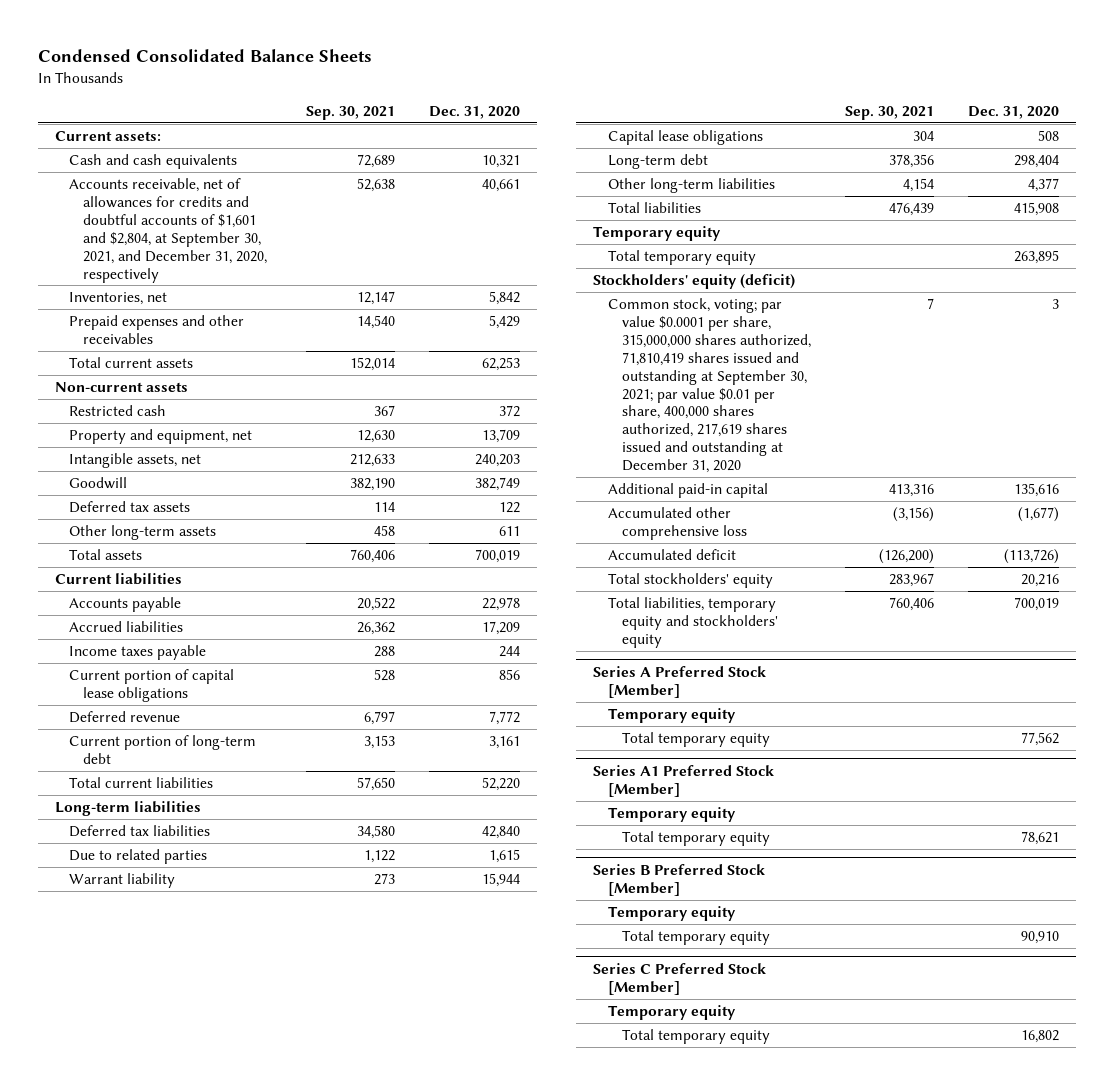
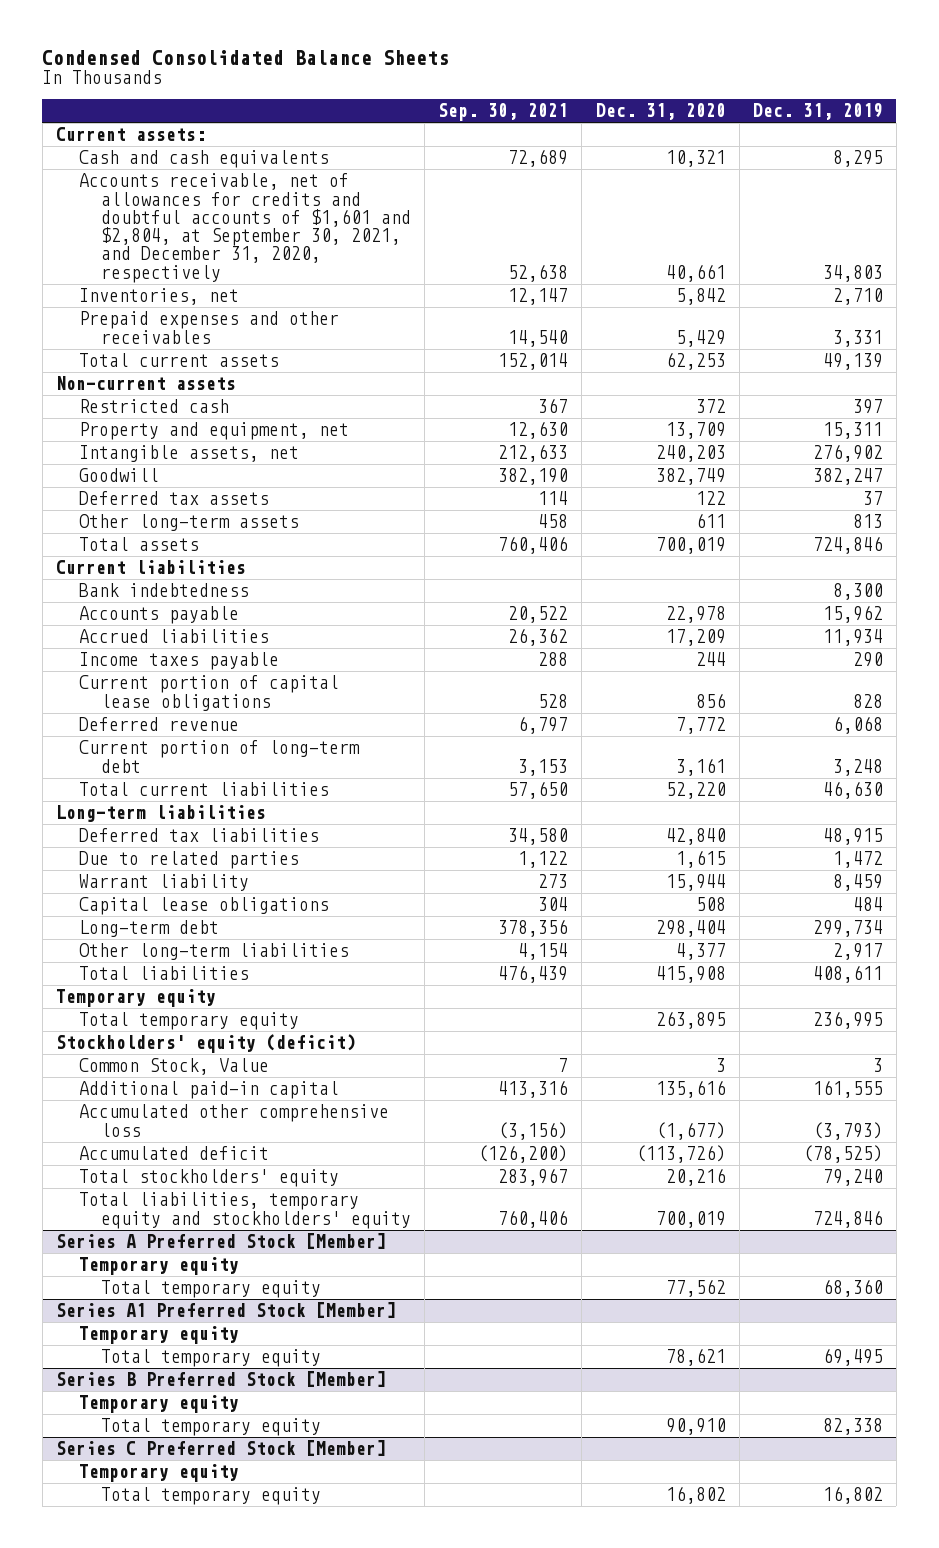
none -> [752,103,883,121] Dec. 31, 2019
none -> [78,583,249,598] Bank indebtedness
[607,298,811,474] Common stock, voting; par value $0.0001 per share, 315,000,000 shares authorized, 71,810,419 shares issued and outstanding at September 30, 2021; par value $0.01 per share, 400,000 shares authorized, 217,619 shares issued and outstanding at December 31, 2020 -> [78,1058,269,1076] Common Stock, Value

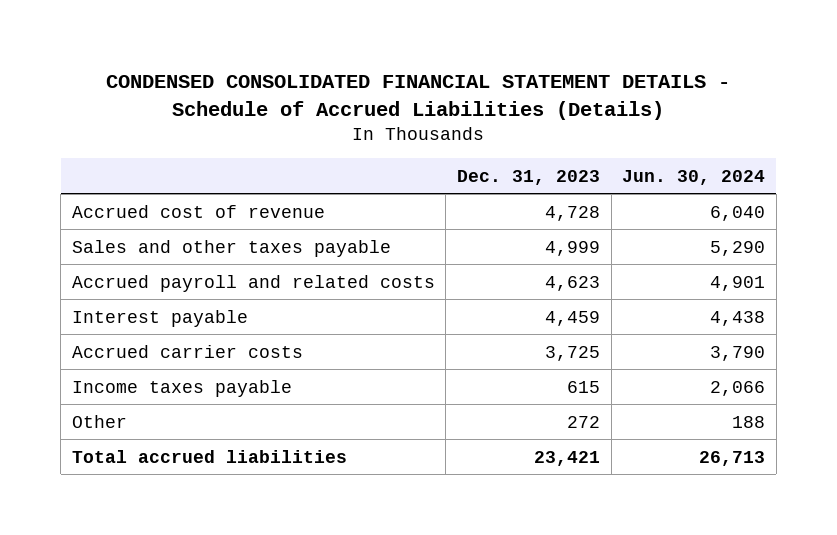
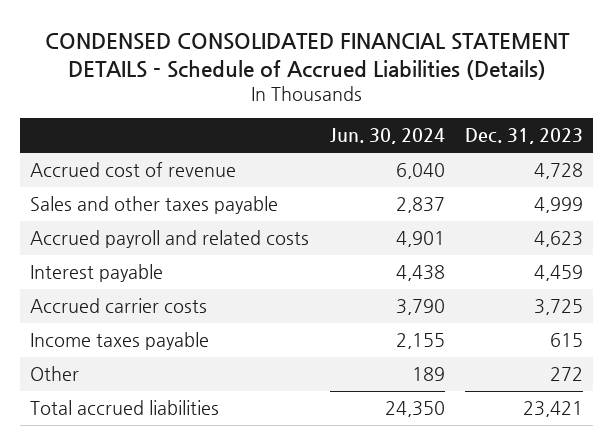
[710,240,766,256] 5,290 -> [395,197,445,214] 2,837
[710,380,766,396] 2,066 -> [395,333,445,350] 2,155
[732,415,766,428] 188 -> [411,367,445,382] 189
[699,450,766,466] 26,713 -> [384,401,445,418] 24,350

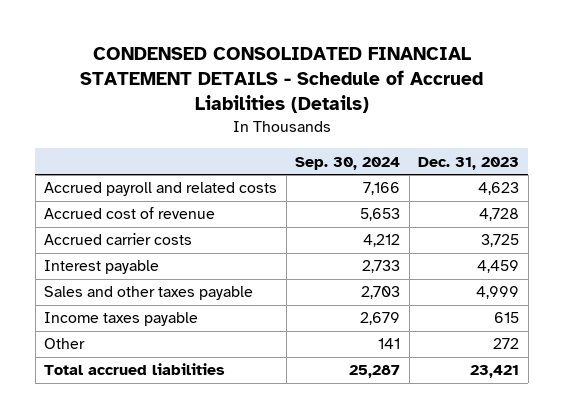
[329,128,445,145] Jun. 30, 2024 -> none
none -> [295,156,401,170] Sep. 30, 2024
[30,162,237,178] Accrued cost of revenue -> [44,207,216,220] Accrued cost of revenue
[30,264,164,283] Interest payable -> [44,260,160,275] Interest payable
[30,196,279,215] Sales and other taxes payable -> [44,286,254,301] Sales and other taxes payable

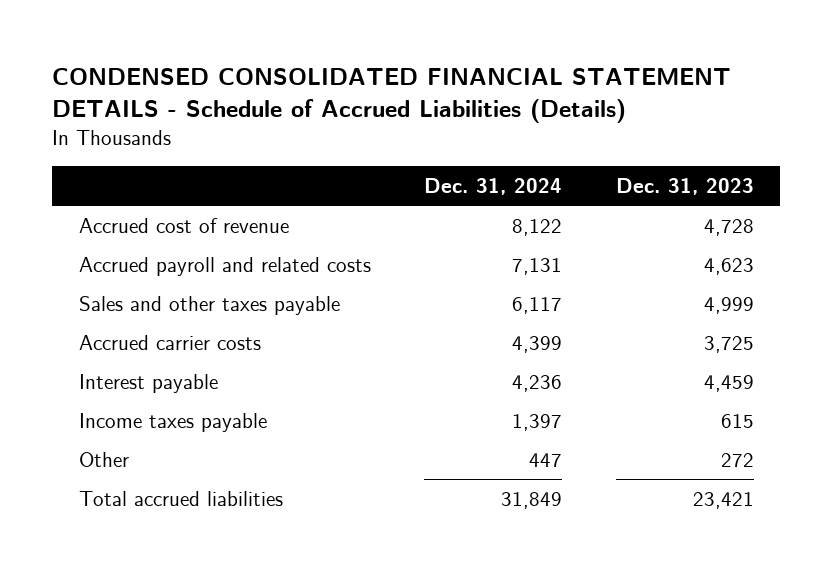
[295,156,401,170] Sep. 30, 2024 -> none
none -> [424,177,563,195] Dec. 31, 2024
[44,182,278,197] Accrued payroll and related costs -> [78,256,371,276] Accrued payroll and related costs
[44,286,254,301] Sales and other taxes payable -> [78,295,340,315] Sales and other taxes payable

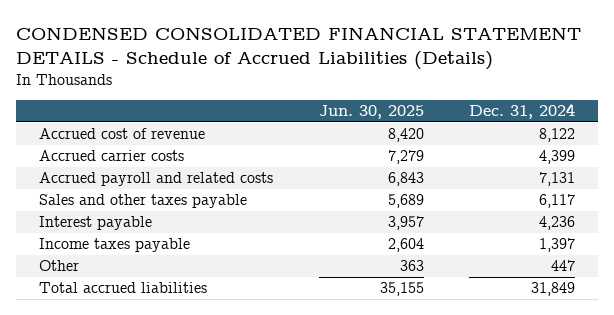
[615,177,754,195] Dec. 31, 2023 -> none
none -> [318,105,424,120] Jun. 30, 2025
[78,334,261,350] Accrued carrier costs -> [39,150,185,162] Accrued carrier costs

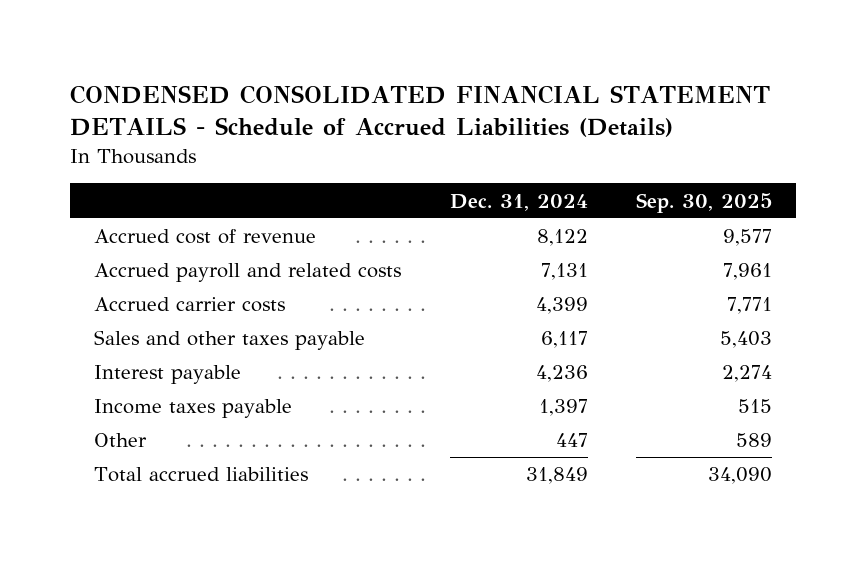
[318,105,424,120] Jun. 30, 2025 -> none
none -> [635,192,772,213] Sep. 30, 2025
[39,150,185,162] Accrued carrier costs -> [94,297,286,313] Accrued carrier costs

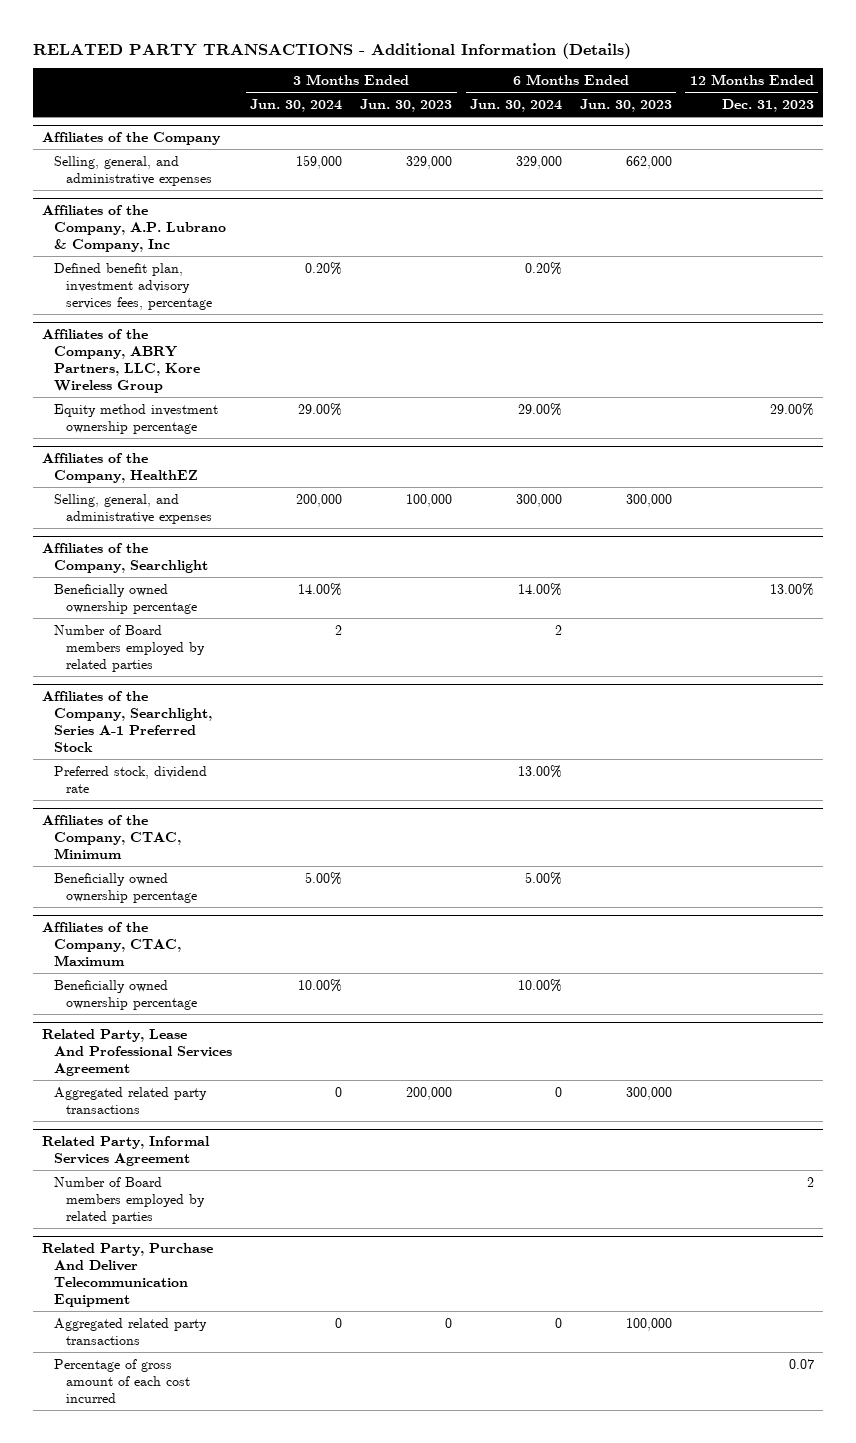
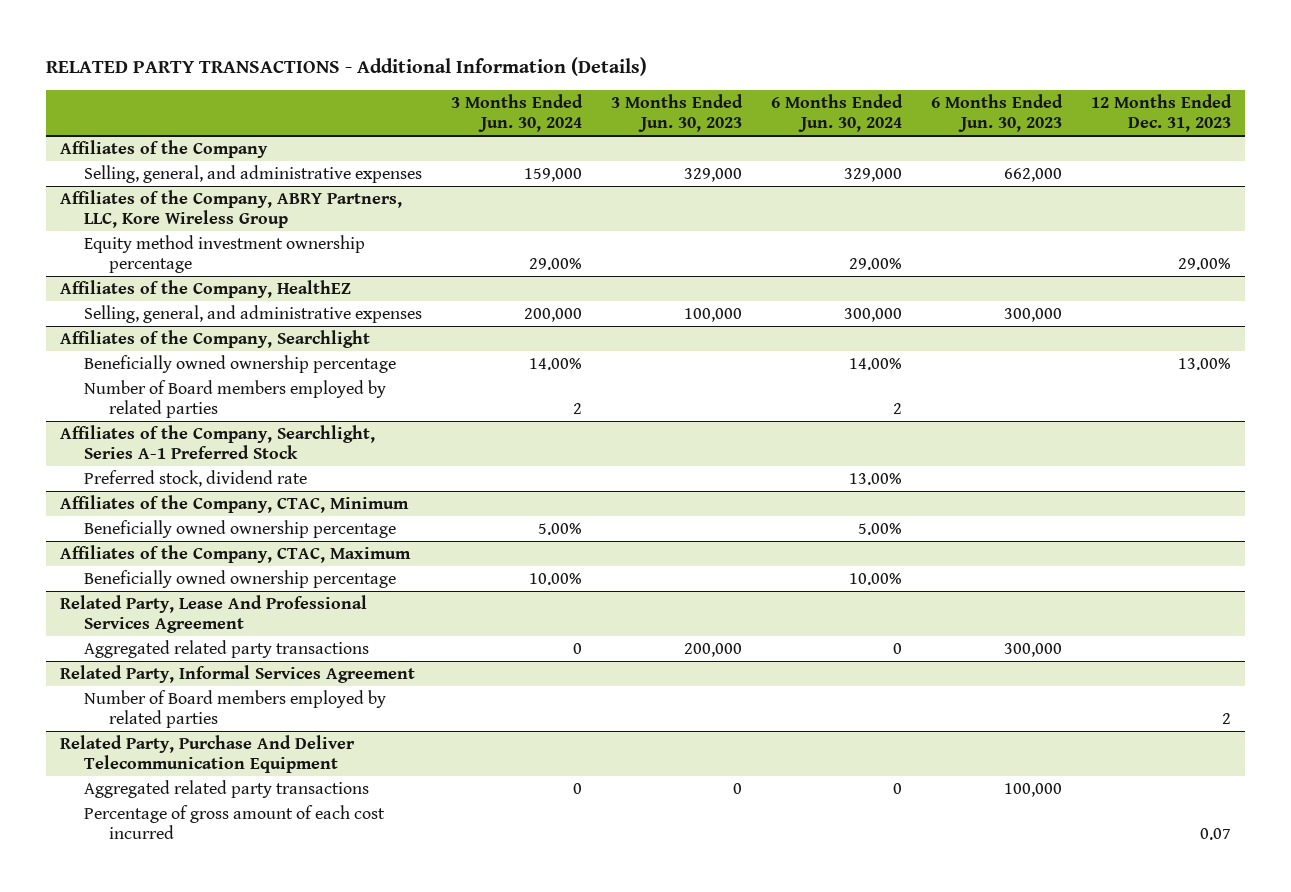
[42,205,227,253] Affiliates of the Company, A.P. Lubrano & Company, Inc -> none
[54,262,213,310] Defined benefit plan, investment advisory services fees, percentage -> none

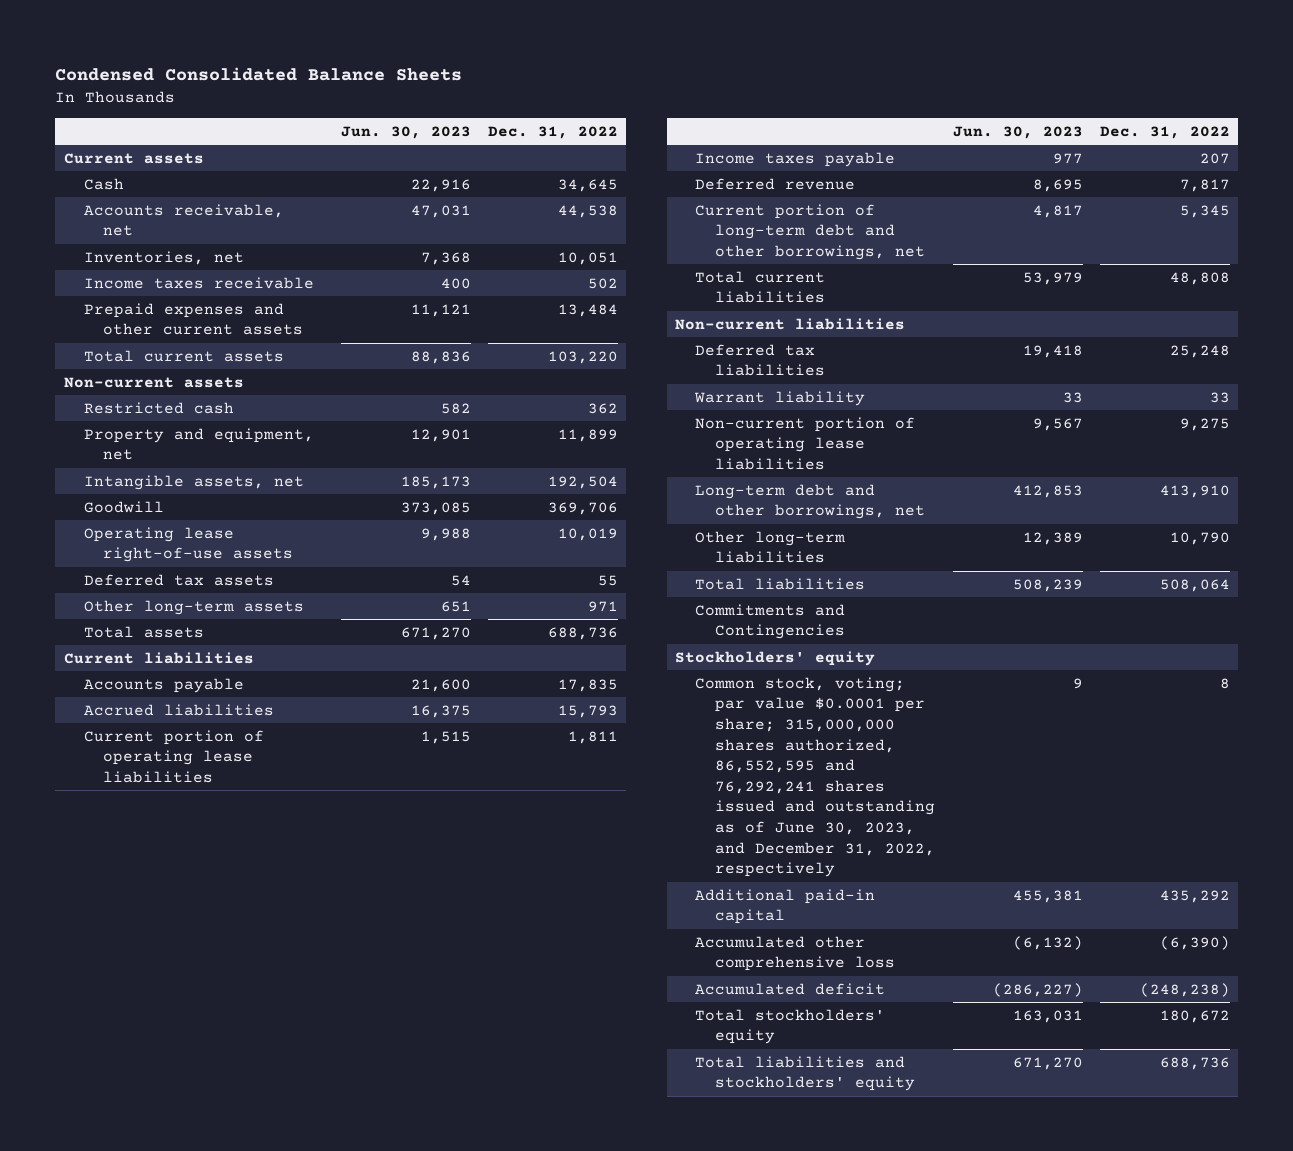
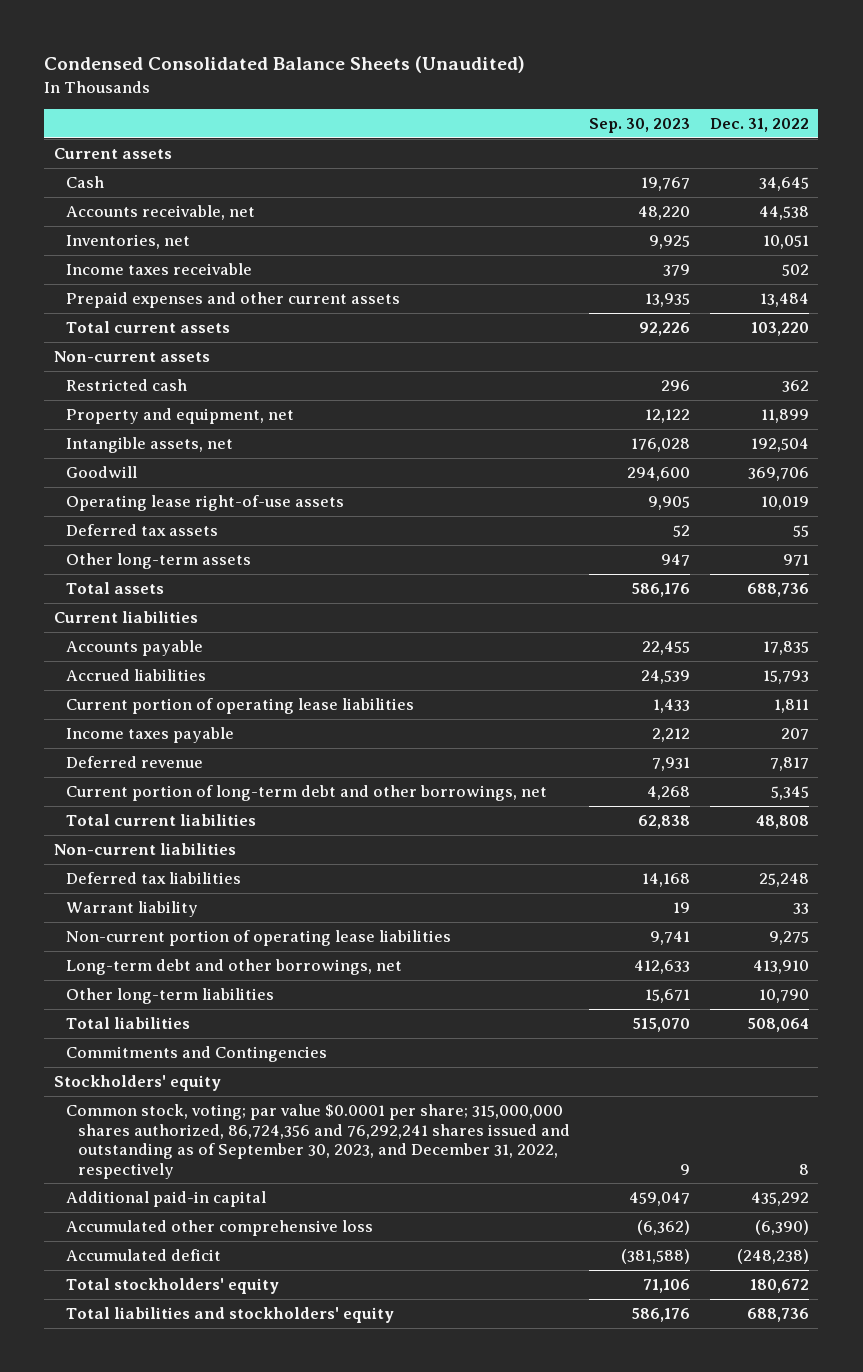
[54,67,462,82] Condensed Consolidated Balance Sheets -> [44,56,526,74] Condensed Consolidated Balance Sheets (Unaudited)
[340,126,471,140] Jun. 30, 2023 -> none
none -> [589,118,691,134] Sep. 30, 2023
[695,676,936,878] Common stock, voting; par value $0.0001 per share; 315,000,000 shares authorized, 86,552,595 and 76,292,241 shares issued and outstanding as of June 30, 2023, and December 31, 2022, respectively -> [65,1104,570,1179] Common stock, voting; par value $0.0001 per share; 315,000,000 shares authorized, 86,724,356 and 76,292,241 shares issued and outstanding as of September 30, 2023, and December 31, 2022, respectively

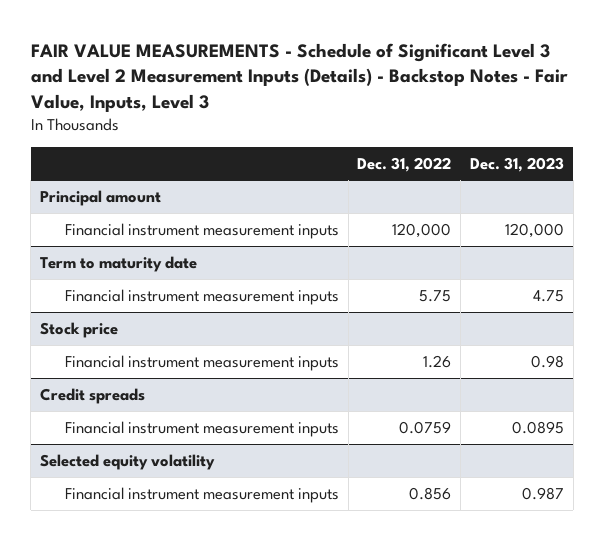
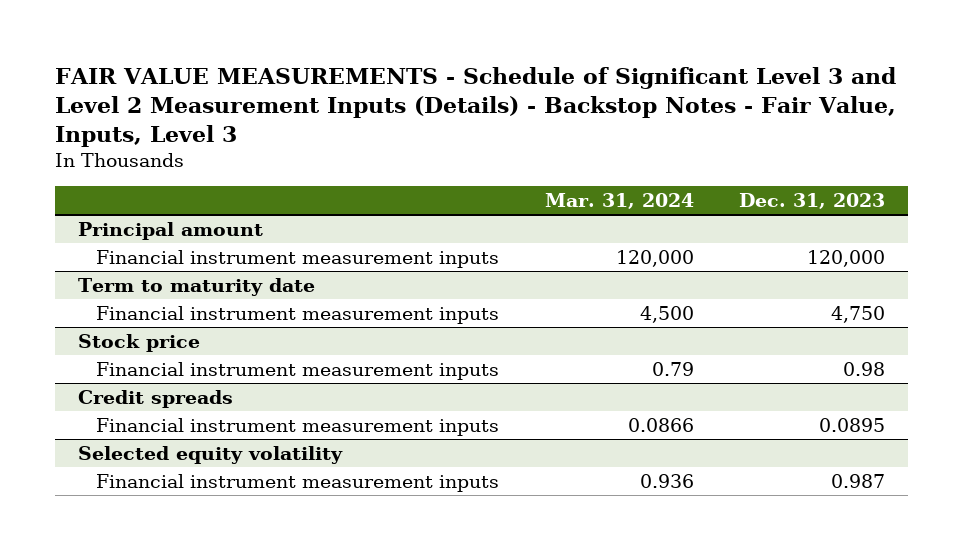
[357,156,452,172] Dec. 31, 2022 -> none
none -> [544,192,694,209] Mar. 31, 2024
[533,289,565,302] 4.75 -> [831,305,886,323] 4,750

